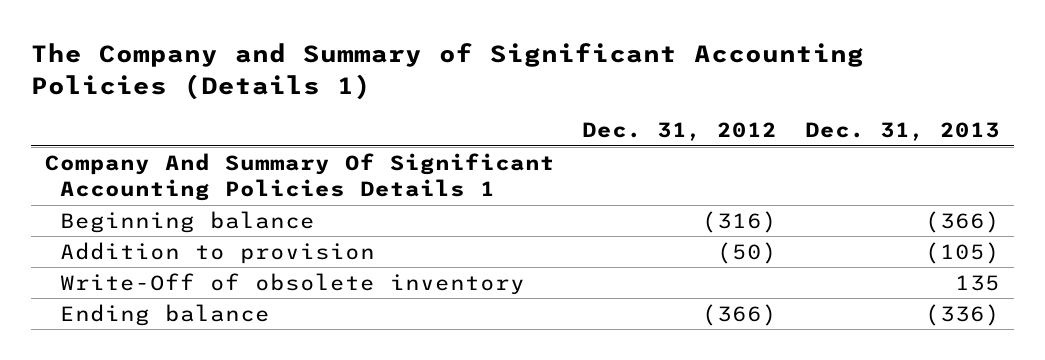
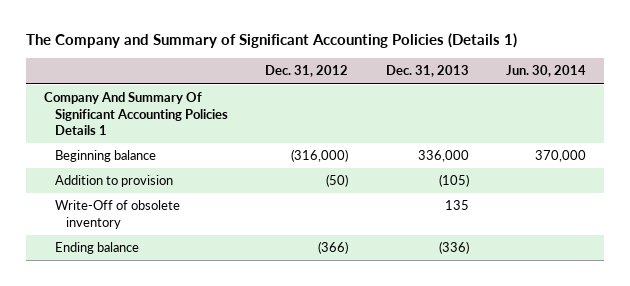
none -> [505,65,586,78] Jun. 30, 2014
[702,210,778,233] (316) -> [291,149,349,163] (316,000)
[925,210,1001,233] (366) -> [417,150,469,163] 336,000

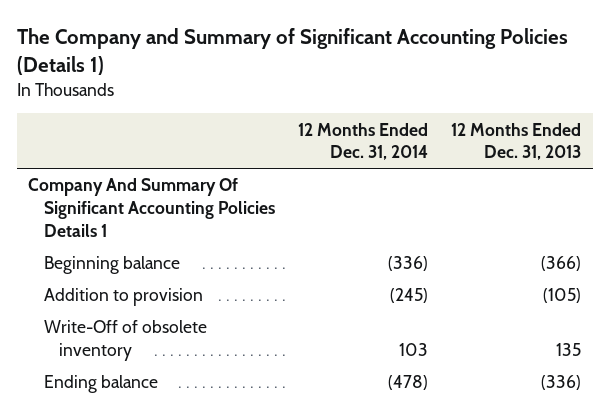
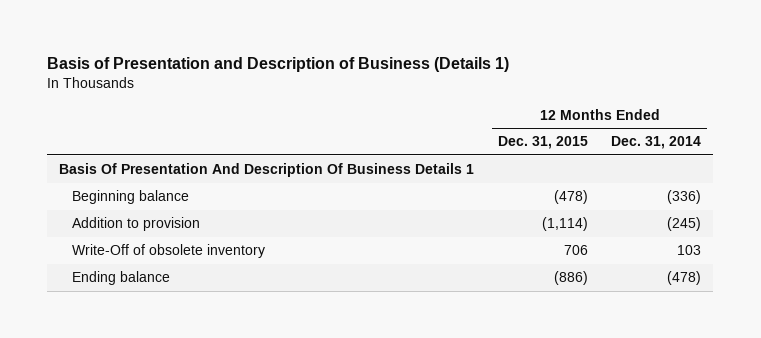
[16,28,568,75] The Company and Summary of Significant Accounting Policies (Details 1) -> [47,56,510,72] Basis of Presentation and Description of Business (Details 1)
[451,122,582,161] 12 Months Ended Dec. 31, 2013 -> none
none -> [497,136,588,150] Dec. 31, 2015
[28,178,275,237] Company And Summary Of Significant Accounting Policies Details 1 -> [59,163,475,178] Basis Of Presentation And Description Of Business Details 1

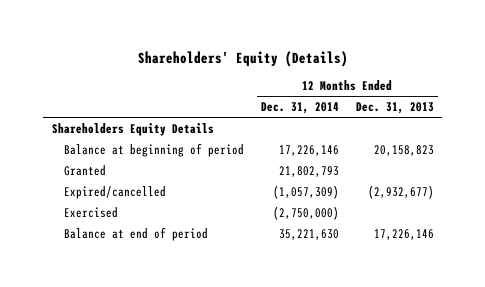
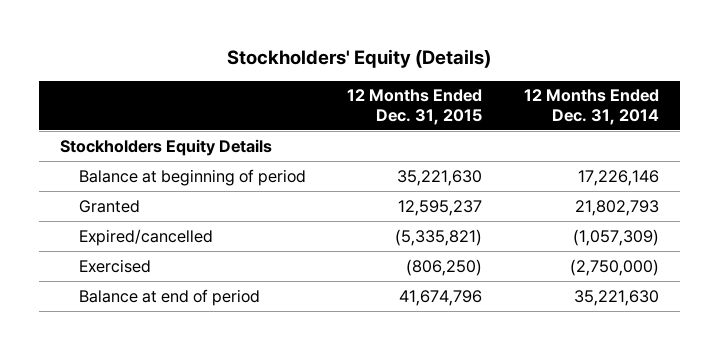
[137,50,348,67] Shareholders' Equity (Details) -> [227,49,492,69] Stockholders' Equity (Details)
[355,102,434,115] Dec. 31, 2013 -> none
none -> [347,89,483,125] 12 Months Ended Dec. 31, 2015
[51,122,214,136] Shareholders Equity Details -> [59,138,272,156] Stockholders Equity Details

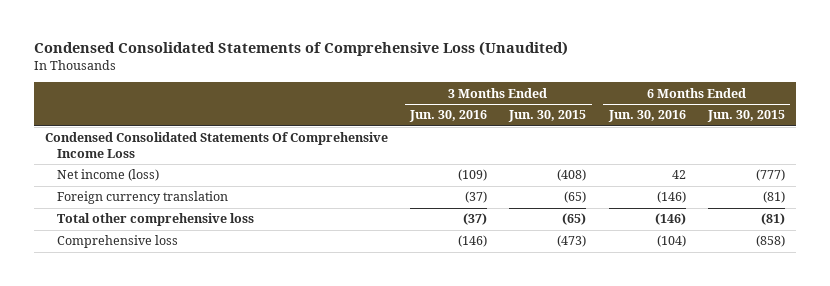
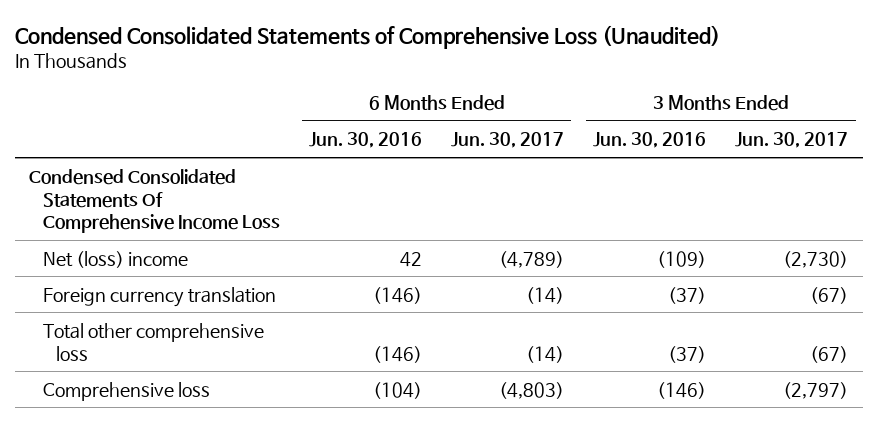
[508,110,587,123] Jun. 30, 2015 -> none
[706,110,785,123] Jun. 30, 2015 -> none
none -> [451,132,565,149] Jun. 30, 2017
none -> [735,132,849,149] Jun. 30, 2017
[56,169,159,182] Net income (loss) -> [42,250,188,268] Net (loss) income

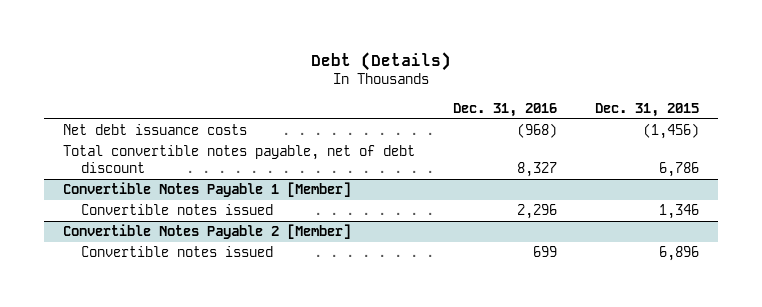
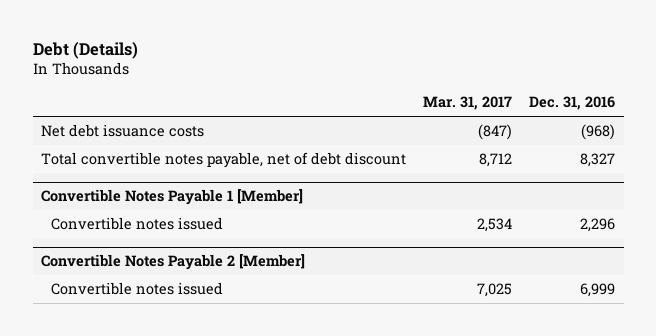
[595,102,700,117] Dec. 31, 2015 -> none
none -> [423,96,513,111] Mar. 31, 2017
[533,246,558,258] 699 -> [580,283,616,298] 6,999

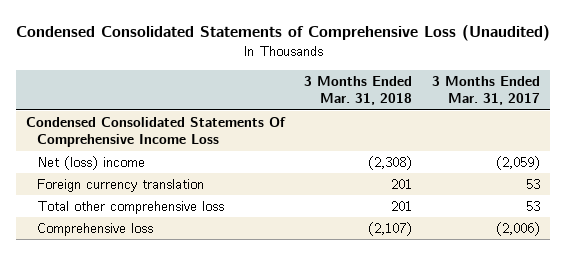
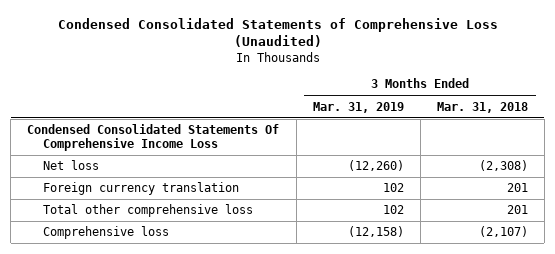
[431,75,540,106] 3 Months Ended Mar. 31, 2017 -> none
none -> [312,101,404,113] Mar. 31, 2019
[37,155,146,170] Net (loss) income -> [42,160,99,171] Net loss

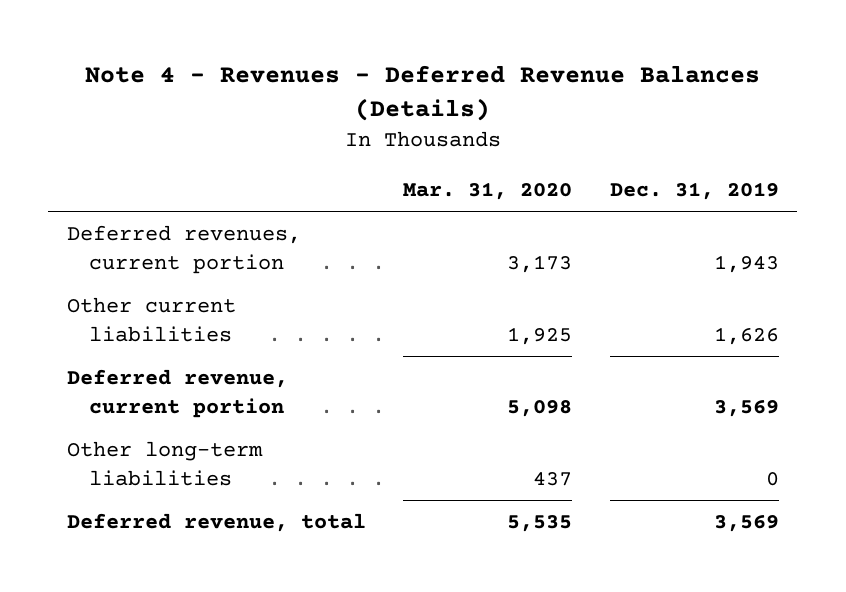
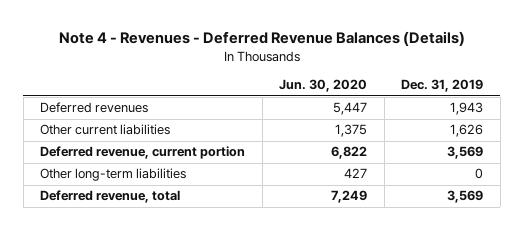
[403,181,573,200] Mar. 31, 2020 -> none
none -> [279,79,368,93] Jun. 30, 2020
[67,225,302,274] Deferred revenues, current portion -> [40,102,149,114] Deferred revenues

